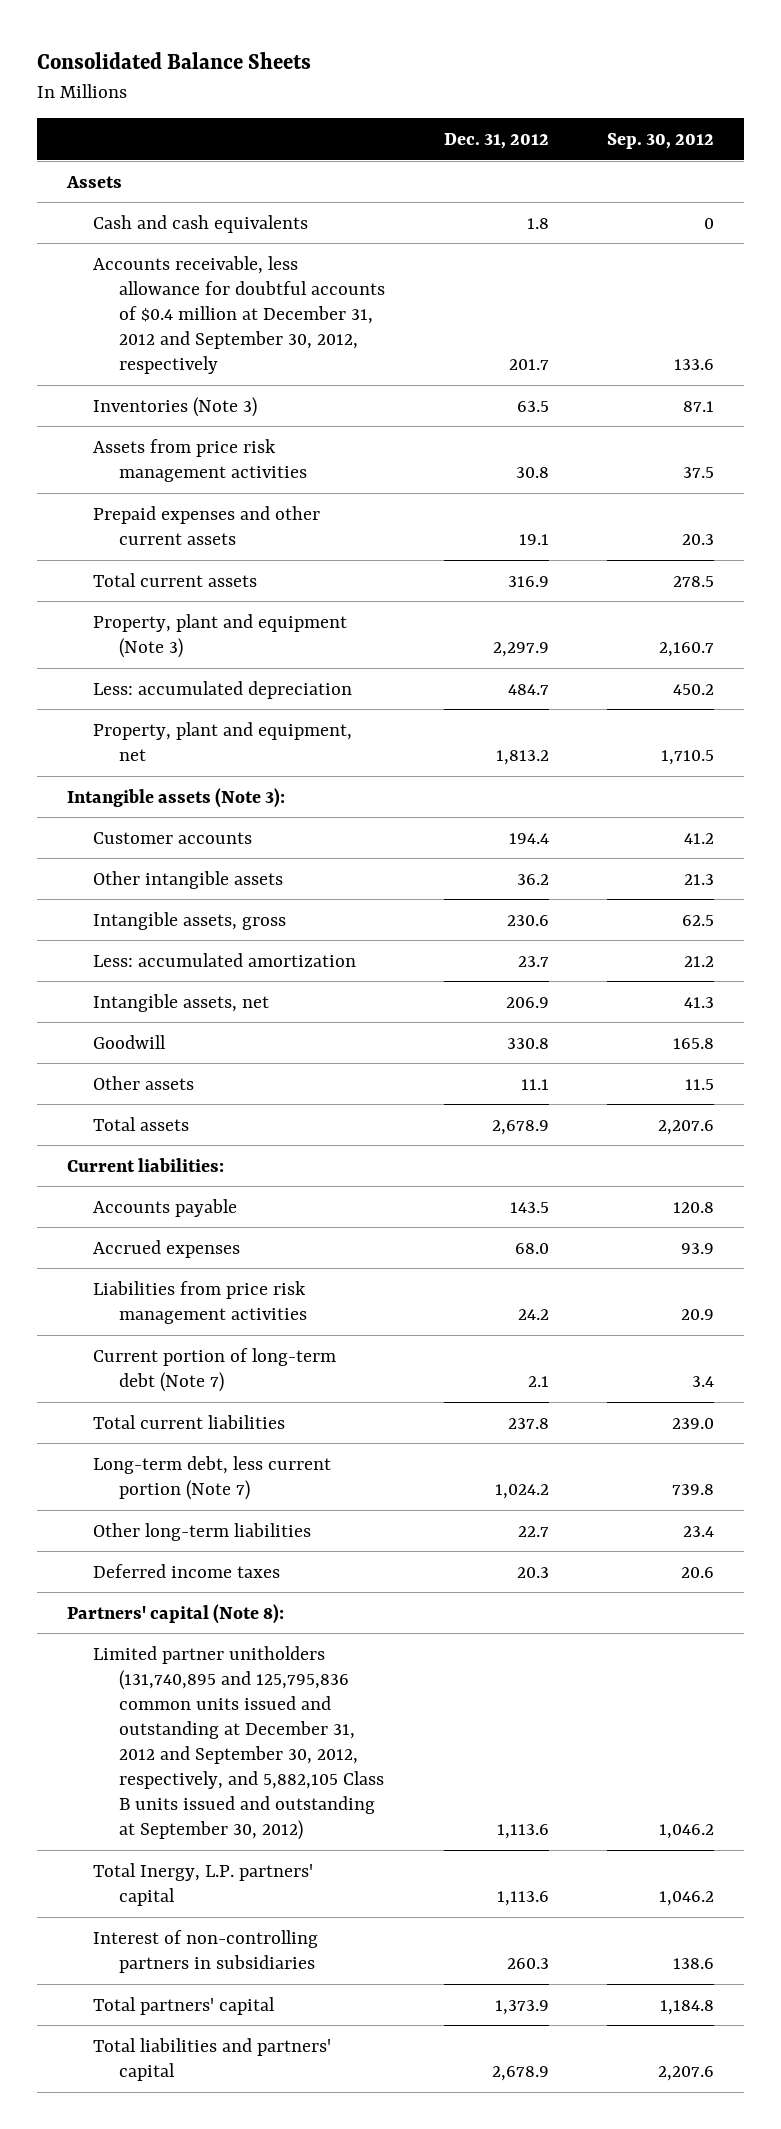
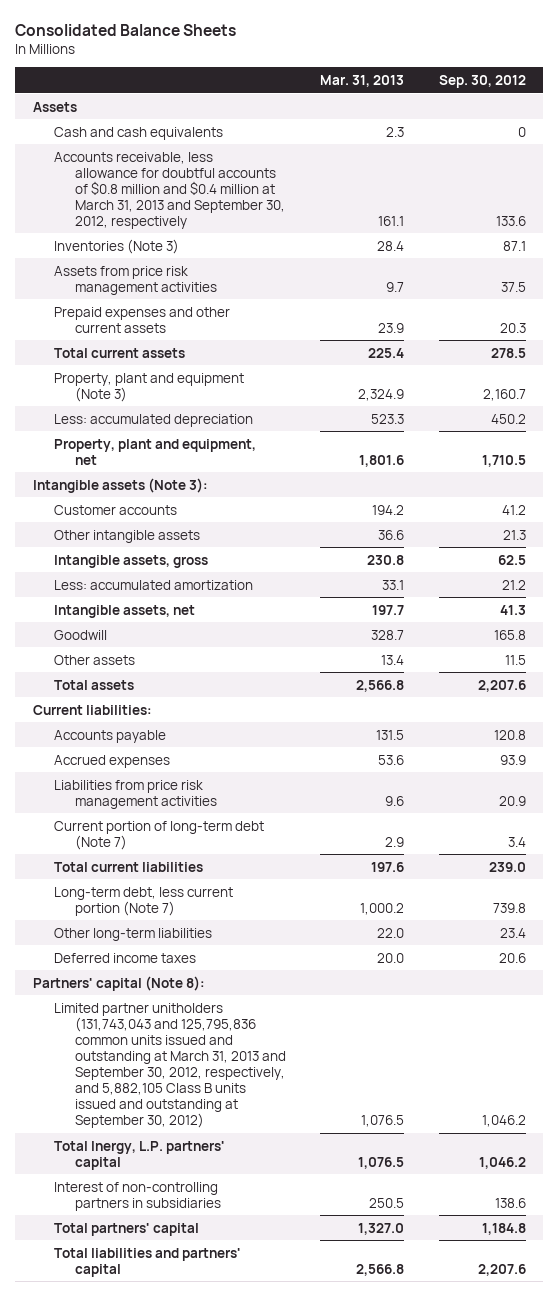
[443,132,549,149] Dec. 31, 2012 -> none
none -> [320,74,405,87] Mar. 31, 2013
[92,255,385,374] Accounts receivable, less allowance for doubtful accounts of $0.4 million at December 31, 2012 and September 30, 2012, respectively -> [53,151,285,229] Accounts receivable, less allowance for doubtful accounts of $0.8 million and $0.4 million at March 31, 2013 and September 30, 2012, respectively
[92,1645,384,1841] Limited partner unitholders (131,740,895 and 125,795,836 common units issued and outstanding at December 31, 2012 and September 30, 2012, respectively, and 5,882,105 Class B units issued and outstanding at September 30, 2012) -> [53,1002,286,1128] Limited partner unitholders (131,743,043 and 125,795,836 common units issued and outstanding at March 31, 2013 and September 30, 2012, respectively, and 5,882,105 Class B units issued and outstanding at September 30, 2012)

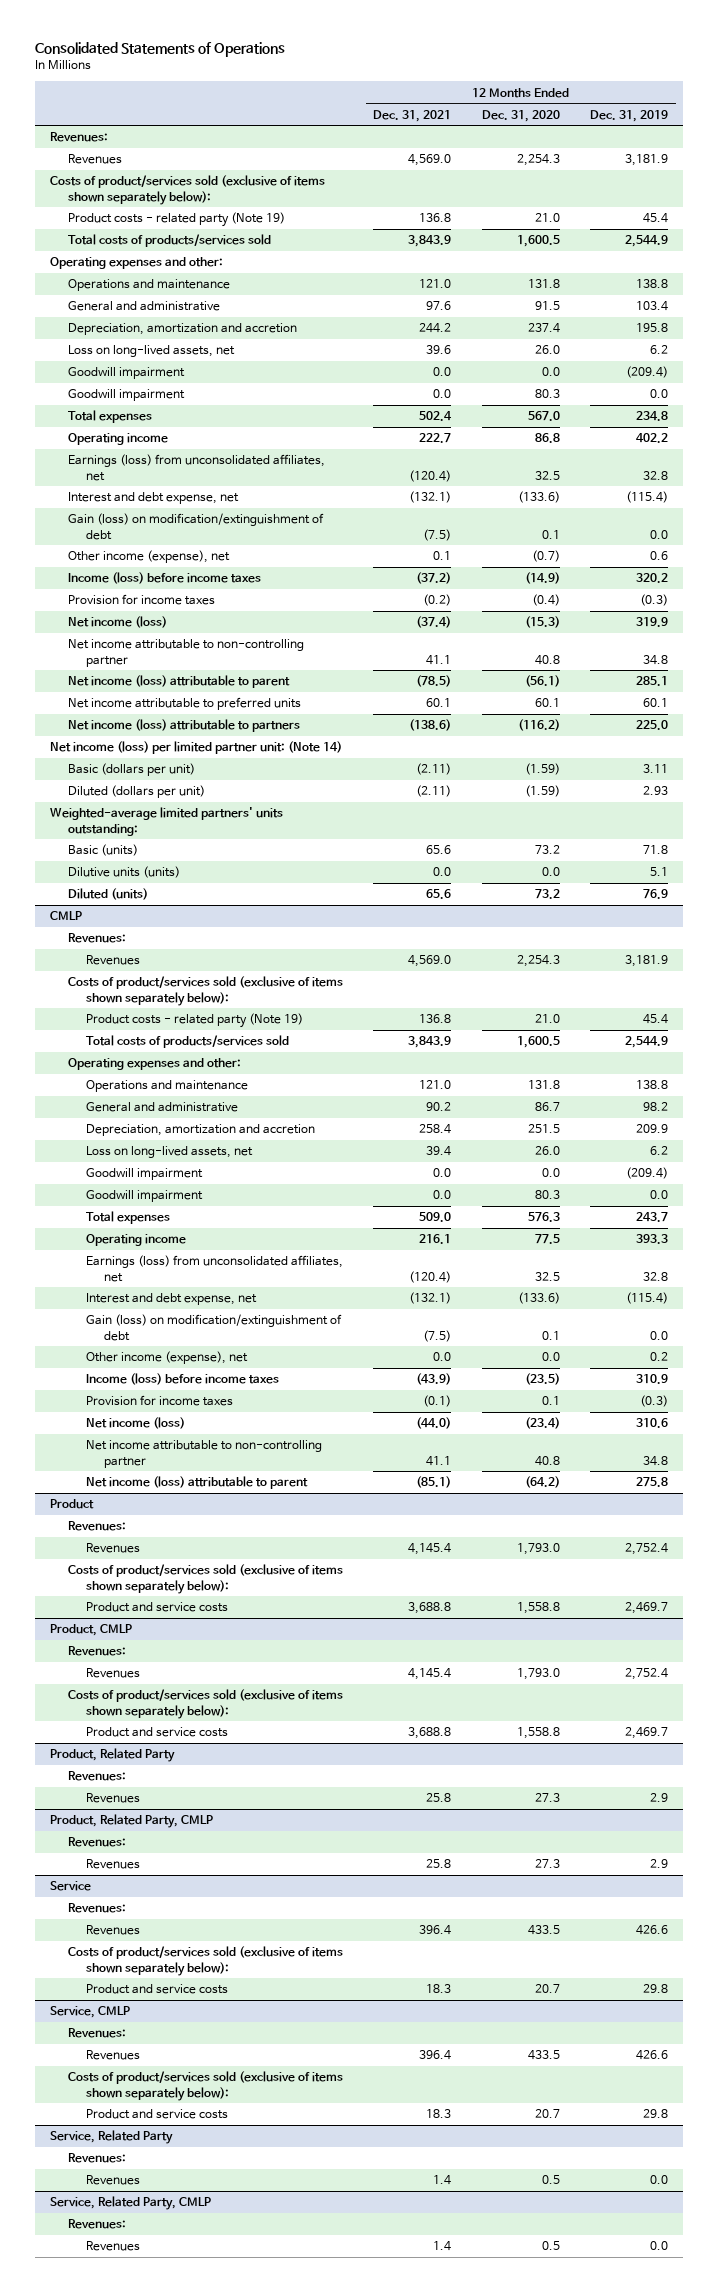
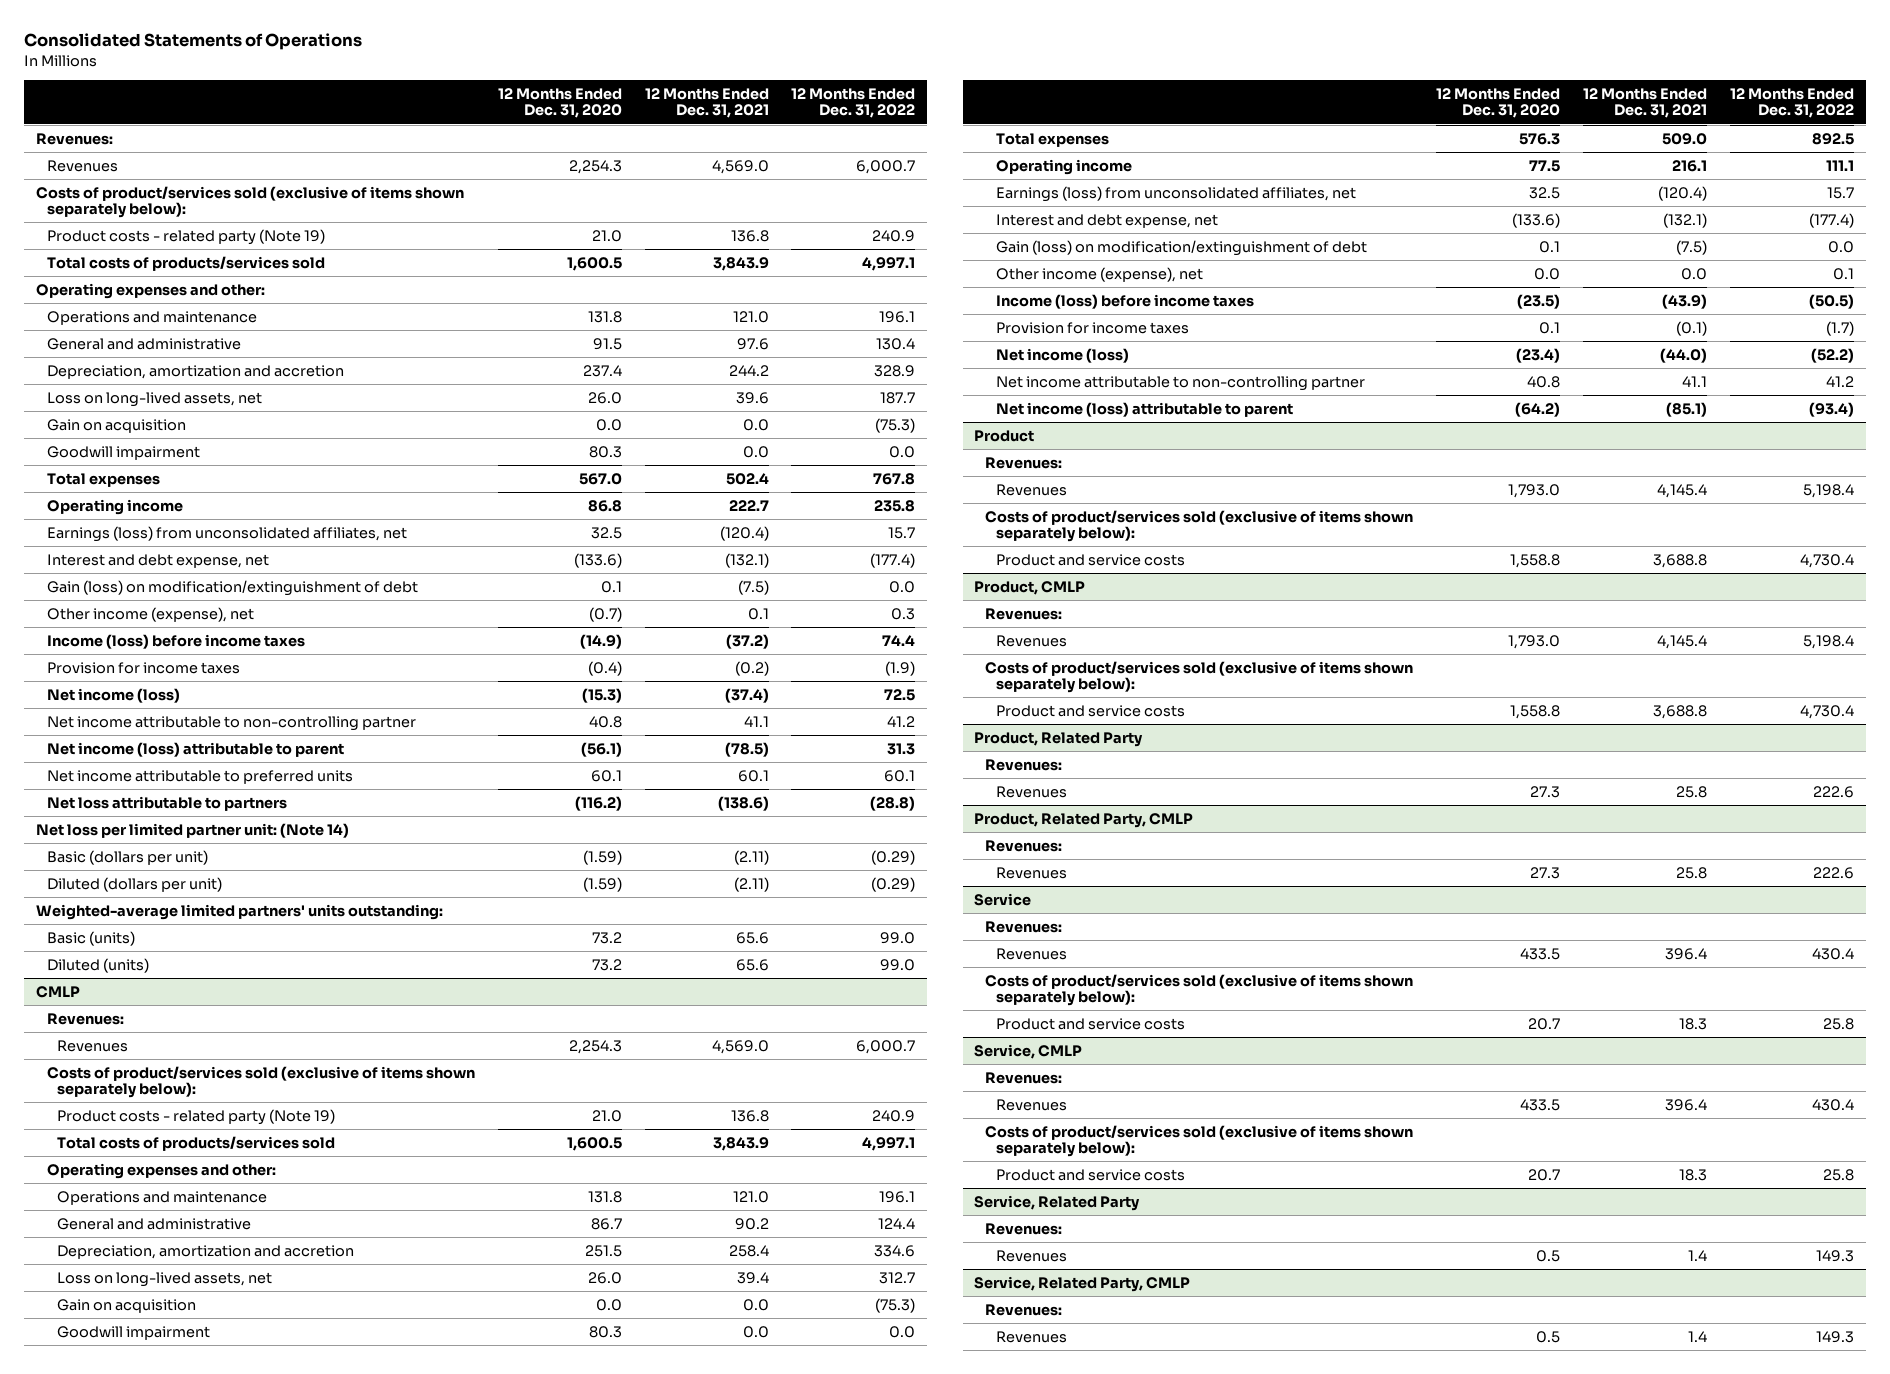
[589,109,668,122] Dec. 31, 2019 -> none
none -> [791,87,916,119] 12 Months Ended Dec. 31, 2022
[67,367,185,380] Goodwill impairment -> [46,418,186,433] Gain on acquisition
[67,719,300,733] Net income (loss) attributable to partners -> [46,795,287,811] Net loss attributable to partners
[49,741,342,755] Net income (loss) per limited partner unit: (Note 14) -> [35,822,349,838] Net loss per limited partner unit: (Note 14)
[67,866,180,879] Dilutive units (units) -> none
[85,1168,203,1181] Goodwill impairment -> [57,1298,197,1313] Gain on acquisition

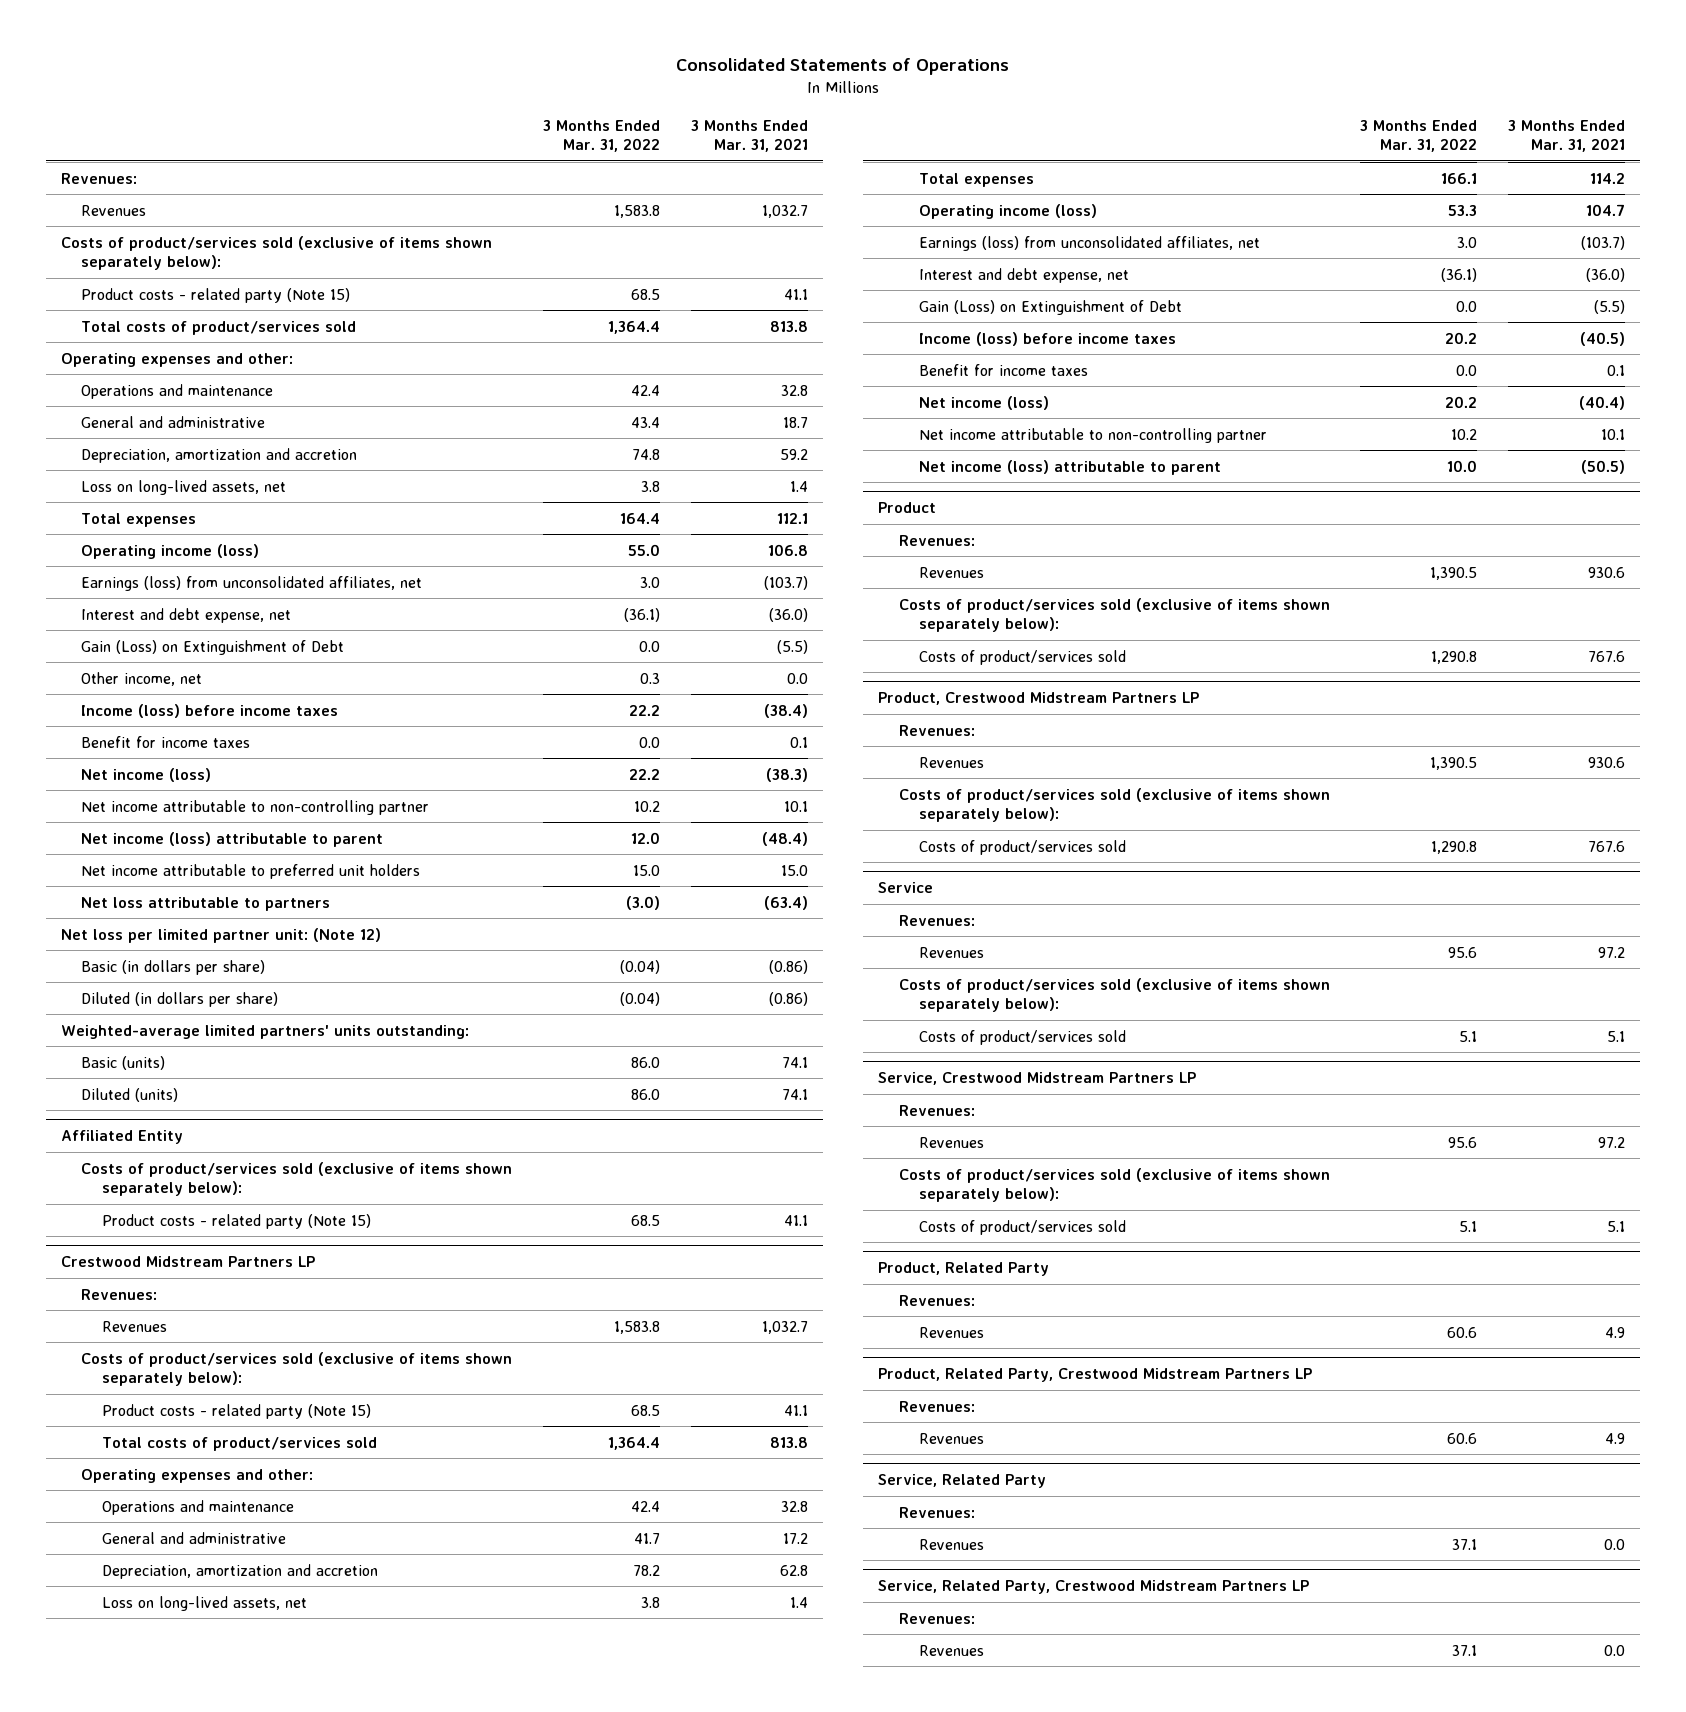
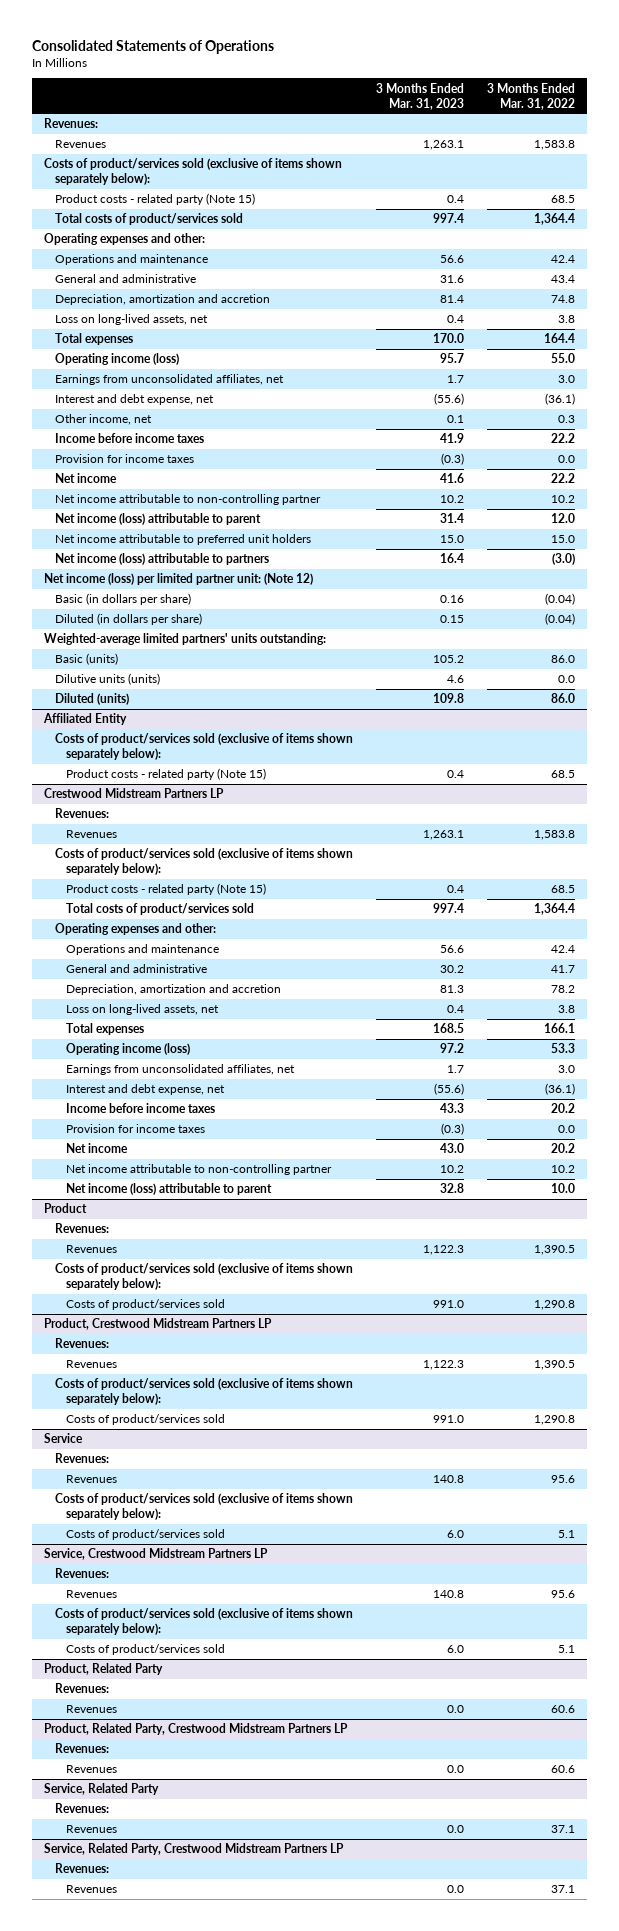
[690,119,808,153] 3 Months Ended Mar. 31, 2021 -> none
none -> [376,82,465,110] 3 Months Ended Mar. 31, 2023
[81,575,423,591] Earnings (loss) from unconsolidated affiliates, net -> [55,374,285,386] Earnings from unconsolidated affiliates, net
[81,639,345,655] Gain (Loss) on Extinguishment of Debt -> none
[81,703,339,718] Income (loss) before income taxes -> [55,433,205,444] Income before income taxes
[81,735,251,748] Benefit for income taxes -> [55,454,195,464] Provision for income taxes
[81,767,212,782] Net income (loss) -> [55,473,118,484] Net income
[81,896,331,911] Net loss attributable to partners -> [55,553,270,566] Net income (loss) attributable to partners
[61,927,382,943] Net loss per limited partner unit: (Note 12) -> [43,573,313,586] Net income (loss) per limited partner unit: (Note 12)
none -> [55,673,161,686] Dilutive units (units)
[918,235,1260,251] Earnings (loss) from unconsolidated affiliates, net -> [66,1064,296,1076] Earnings from unconsolidated affiliates, net
[918,299,1182,315] Gain (Loss) on Extinguishment of Debt -> none
[918,331,1176,346] Income (loss) before income taxes -> [66,1103,216,1114] Income before income taxes
[918,363,1088,376] Benefit for income taxes -> [66,1124,206,1134] Provision for income taxes
[918,395,1049,410] Net income (loss) -> [66,1143,129,1154] Net income

